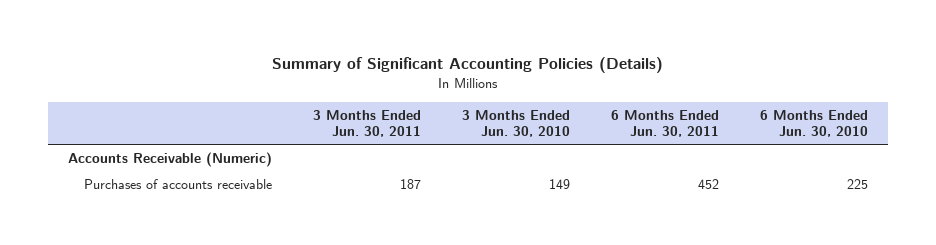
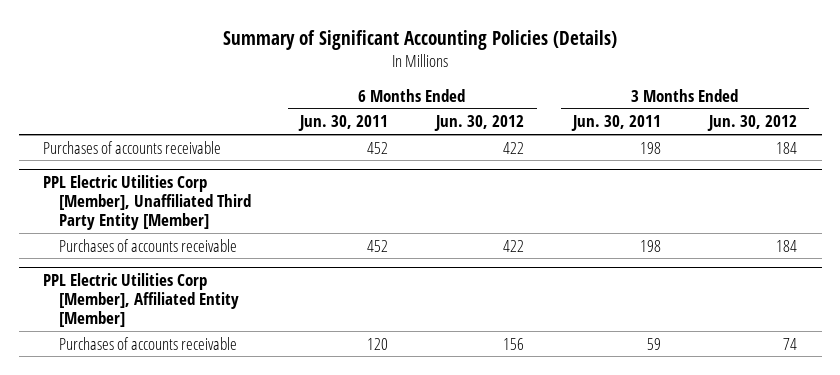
[461,109,570,137] 3 Months Ended Jun. 30, 2010 -> none
[759,109,868,137] 6 Months Ended Jun. 30, 2010 -> none
none -> [434,115,525,132] Jun. 30, 2012
none -> [707,115,798,132] Jun. 30, 2012
[68,152,273,168] Accounts Receivable (Numeric) -> none
[400,179,422,190] 187 -> [639,141,661,154] 198
none -> [43,175,252,231] PPL Electric Utilities Corp [Member], Unaffiliated Third Party Entity [Member]
none -> [59,238,238,252] Purchases of accounts receivable
none -> [43,273,240,328] PPL Electric Utilities Corp [Member], Affiliated Entity [Member]
none -> [59,336,238,350] Purchases of accounts receivable

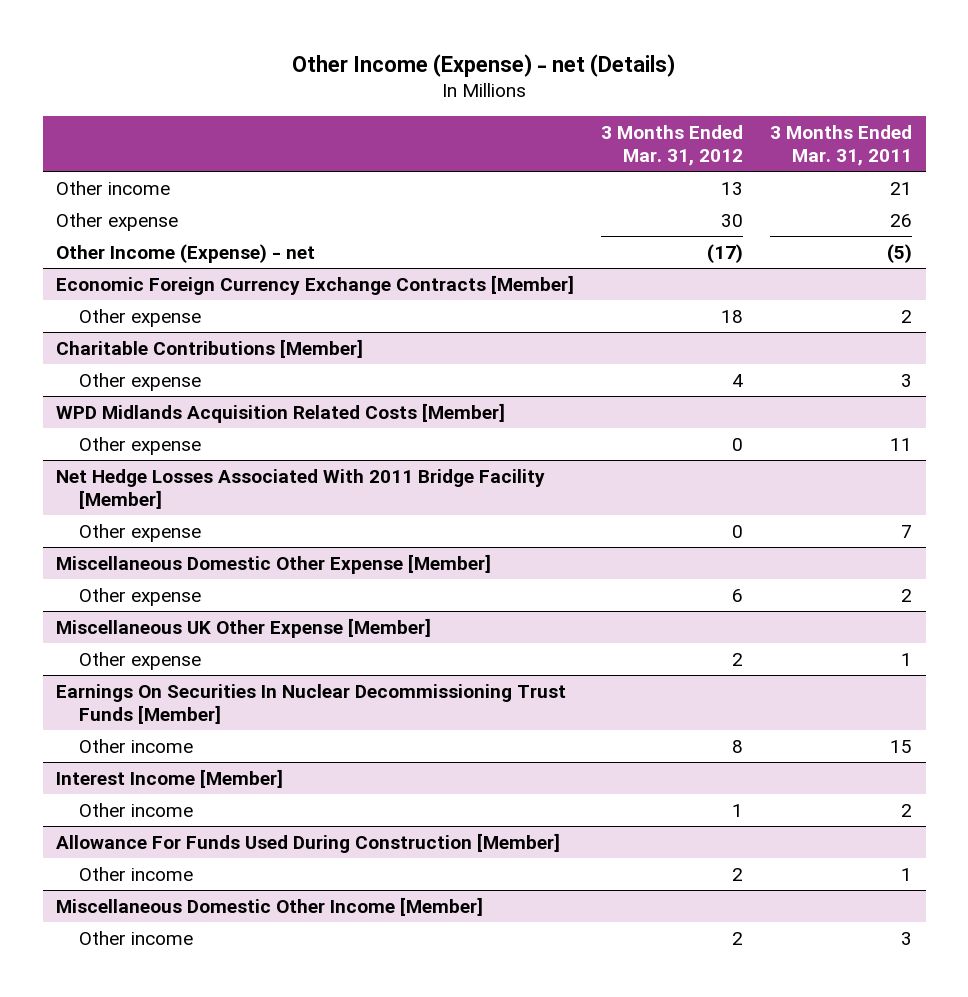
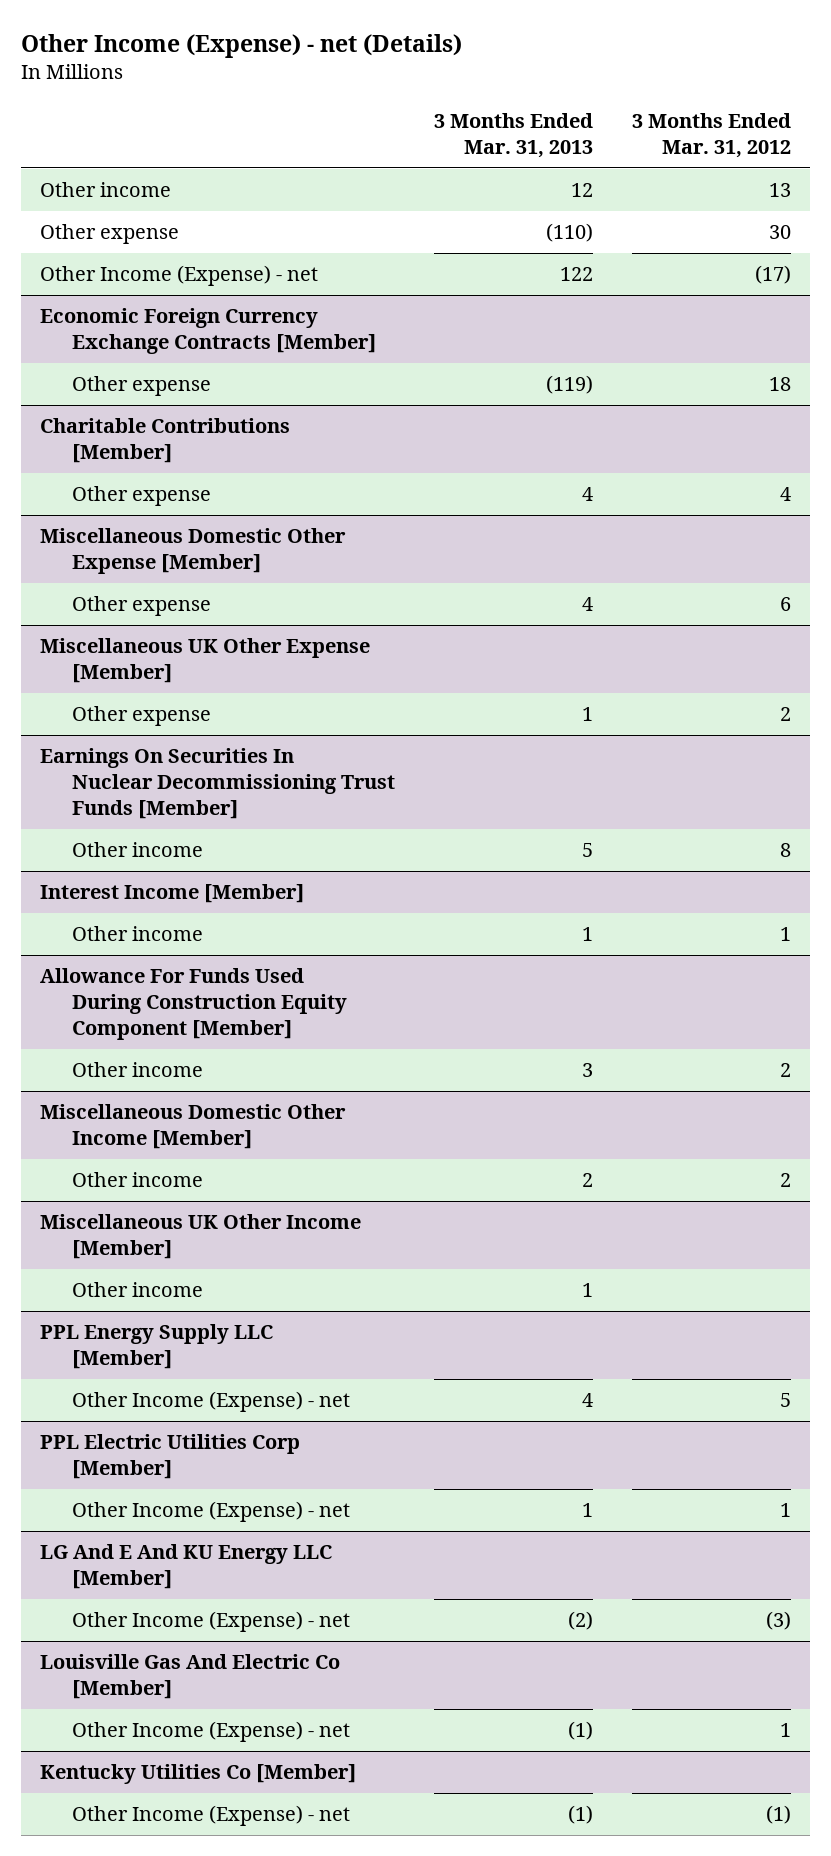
[770,125,913,166] 3 Months Ended Mar. 31, 2011 -> none
none -> [433,112,593,158] 3 Months Ended Mar. 31, 2013
[56,402,506,423] WPD Midlands Acquisition Related Costs [Member] -> none
[78,436,201,455] Other expense -> none
[56,468,546,509] Net Hedge Losses Associated With 2011 Bridge Facility [Member] -> none
[78,523,201,542] Other expense -> none
[56,832,561,853] Allowance For Funds Used During Construction [Member] -> [40,968,347,1041] Allowance For Funds Used During Construction Equity Component [Member]
none -> [40,1214,362,1260] Miscellaneous UK Other Income [Member]
none -> [71,1282,203,1298] Other income
none -> [40,1324,274,1370] PPL Energy Supply LLC [Member]
none -> [71,1391,350,1413] Other Income (Expense) - net
none -> [40,1434,301,1480] PPL Electric Utilities Corp [Member]
none -> [71,1501,350,1523] Other Income (Expense) - net
none -> [40,1544,333,1590] LG And E And KU Energy LLC [Member]
none -> [71,1611,350,1633] Other Income (Expense) - net
none -> [40,1654,341,1700] Louisville Gas And Electric Co [Member]
none -> [71,1721,350,1743] Other Income (Expense) - net
none -> [40,1764,357,1785] Kentucky Utilities Co [Member]
none -> [71,1805,350,1827] Other Income (Expense) - net

